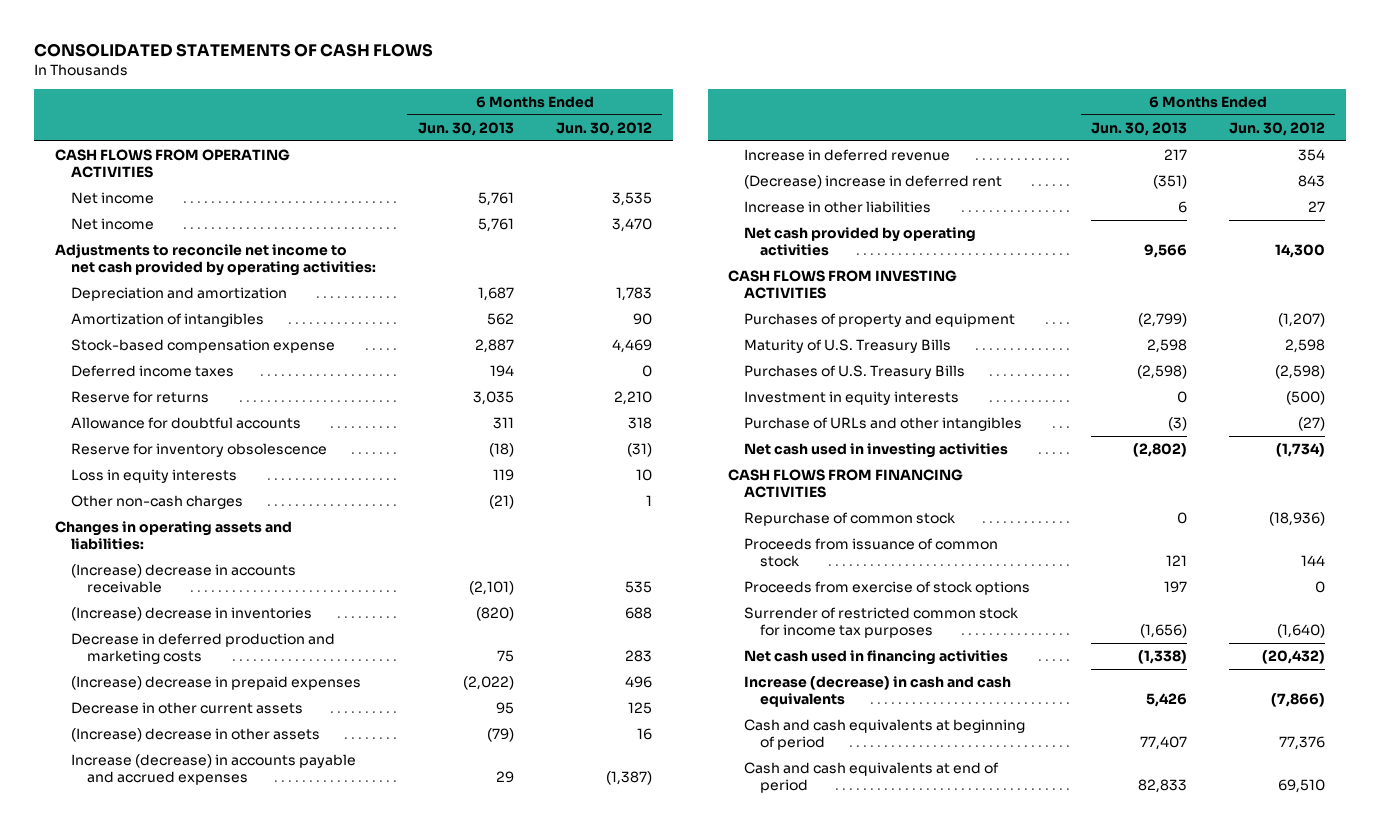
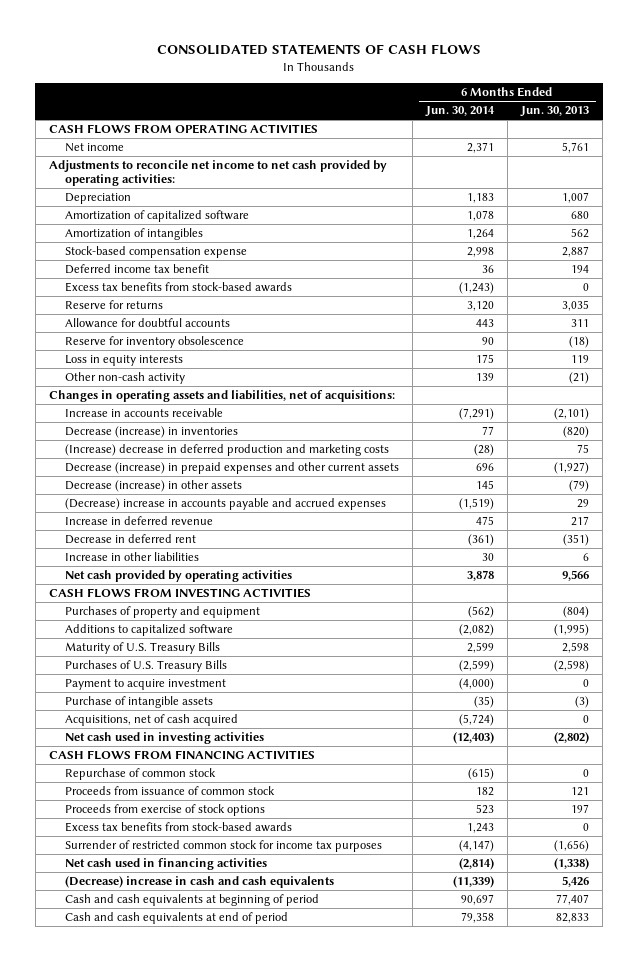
[555,122,652,137] Jun. 30, 2012 -> none
none -> [424,106,495,118] Jun. 30, 2014
[70,218,154,231] Net income -> none
[70,287,287,302] Depreciation and amortization -> [64,193,131,205] Depreciation
[477,287,514,302] 1,687 -> [561,192,589,204] 1,007
none -> [64,210,249,223] Amortization of capitalized software
[70,365,234,378] Deferred income taxes -> [64,264,209,275] Deferred income tax benefit
none -> [64,282,292,293] Excess tax benefits from stock-based awards
[70,702,303,715] Decrease in other current assets -> none
[70,495,243,510] Other non-cash charges -> [64,372,185,385] Other non-cash activity
[55,521,293,550] Changes in operating assets and liabilities: -> [48,390,395,403] Changes in operating assets and liabilities, net of acquisitions:
[70,564,296,593] (Increase) decrease in accounts receivable -> [64,408,223,418] Increase in accounts receivable
[70,607,312,622] (Increase) decrease in inventories -> [64,426,238,439] Decrease (increase) in inventories
[70,633,335,664] Decrease in deferred production and marketing costs -> [64,444,389,457] (Increase) decrease in deferred production and marketing costs
[70,676,361,691] (Increase) decrease in prepaid expenses -> [64,462,399,475] Decrease (increase) in prepaid expenses and other current assets
[462,676,514,691] (2,022) -> [553,462,589,475] (1,927)
[70,728,320,743] (Increase) decrease in other assets -> [64,480,242,493] Decrease (increase) in other assets
[70,754,356,785] Increase (decrease) in accounts payable and accrued expenses -> [64,498,386,511] (Decrease) increase in accounts payable and accrued expenses
[744,175,1003,190] (Decrease) increase in deferred rent -> [64,534,196,545] Decrease in deferred rent
[1137,313,1187,328] (2,799) -> [562,606,589,619] (804)
none -> [64,624,233,637] Additions to capitalized software
[744,391,960,406] Investment in equity interests -> none
none -> [64,679,226,691] Payment to acquire investment
[744,417,1023,432] Purchase of URLs and other intangibles -> [64,696,213,709] Purchase of intangible assets
none -> [64,714,238,727] Acquisitions, net of cash acquired
none -> [64,822,292,833] Excess tax benefits from stock-based awards
[744,676,1012,707] Increase (decrease) in cash and cash equivalents -> [64,876,334,889] (Decrease) increase in cash and cash equivalents

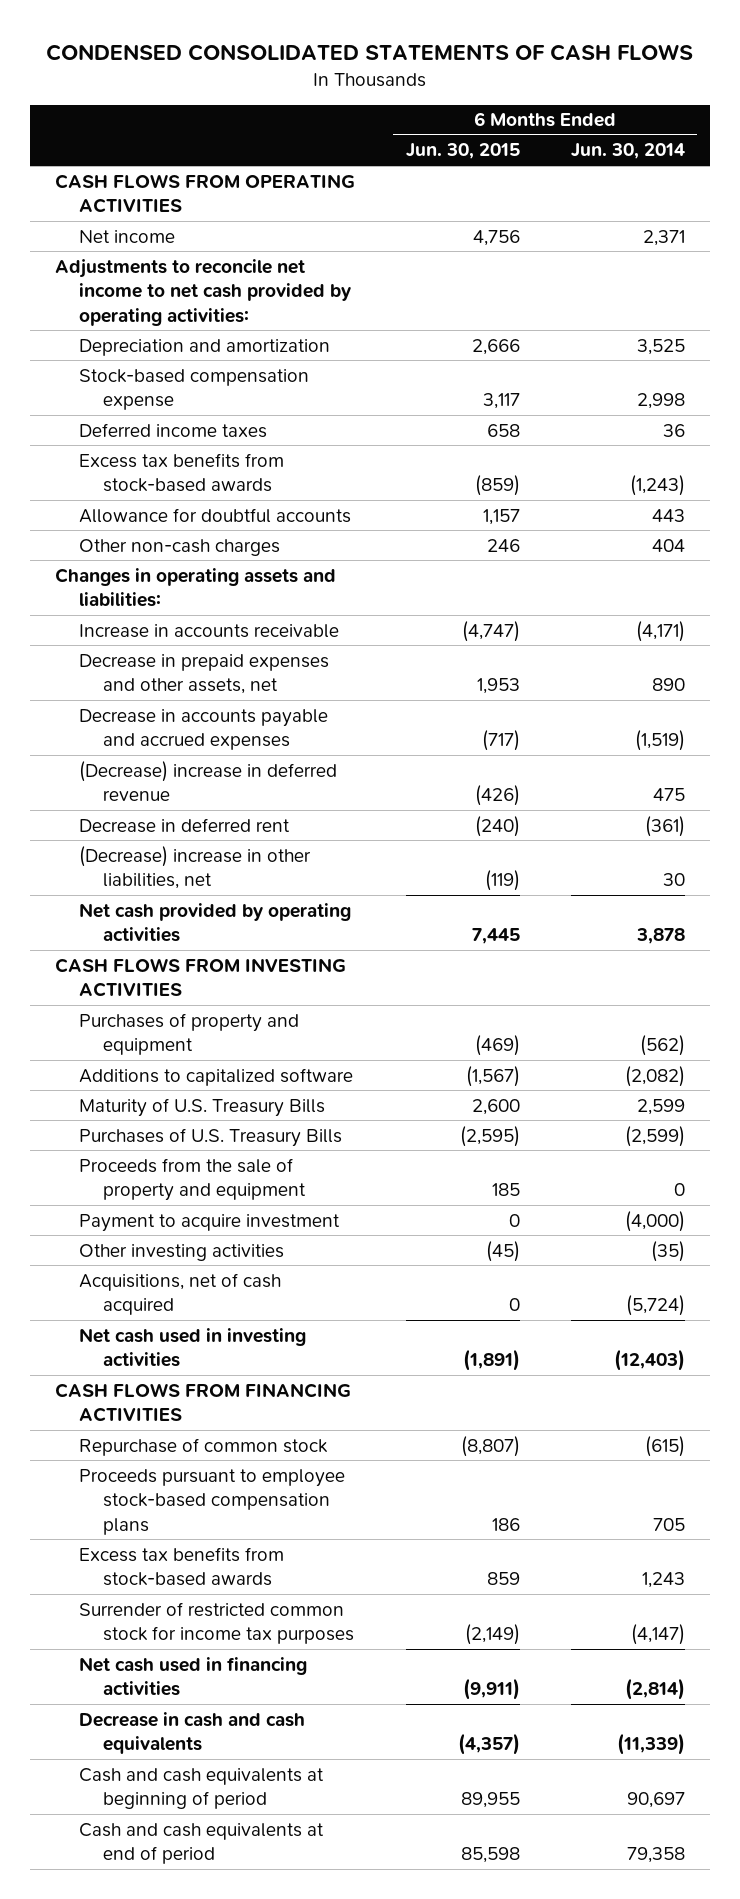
[156,44,481,56] CONSOLIDATED STATEMENTS OF CASH FLOWS -> [46,43,694,61] CONDENSED CONSOLIDATED STATEMENTS OF CASH FLOWS
[519,106,589,118] Jun. 30, 2013 -> none
none -> [406,143,521,160] Jun. 30, 2015
[64,210,249,223] Amortization of capitalized software -> none
[64,228,203,241] Amortization of intangibles -> none
[64,193,131,205] Depreciation -> [79,338,331,356] Depreciation and amortization
[466,193,494,204] 1,183 -> [636,338,685,355] 3,525
[64,264,209,275] Deferred income tax benefit -> [79,422,268,438] Deferred income taxes
[64,300,163,310] Reserve for returns -> none
[64,336,244,349] Reserve for inventory obsolescence -> none
[64,355,183,367] Loss in equity interests -> none
[64,426,238,439] Decrease (increase) in inventories -> none
[64,444,389,457] (Increase) decrease in deferred production and marketing costs -> none
[64,462,399,475] Decrease (increase) in prepaid expenses and other current assets -> none
[64,372,185,385] Other non-cash activity -> [79,538,281,556] Other non-cash charges
[475,373,494,382] 139 -> [651,538,685,552] 404
[48,390,395,403] Changes in operating assets and liabilities, net of acquisitions: -> [55,567,337,608] Changes in operating assets and liabilities:
[458,408,494,421] (7,291) -> [635,620,685,642] (4,171)
[64,480,242,493] Decrease (increase) in other assets -> [79,653,330,695] Decrease in prepaid expenses and other assets, net
[475,480,494,490] 145 -> [651,678,685,692] 890
[64,498,386,511] (Decrease) increase in accounts payable and accrued expenses -> [79,708,329,751] Decrease in accounts payable and accrued expenses
[64,516,213,526] Increase in deferred revenue -> [79,760,338,802] (Decrease) increase in deferred revenue
[64,552,199,562] Increase in other liabilities -> [79,845,312,890] (Decrease) increase in other liabilities, net
none -> [79,1157,307,1202] Proceeds from the sale of property and equipment
[64,696,213,709] Purchase of intangible assets -> none
none -> [79,1243,285,1261] Other investing activities
[64,786,275,796] Proceeds from issuance of common stock -> none
[64,804,265,817] Proceeds from exercise of stock options -> none
none -> [79,1468,346,1535] Proceeds pursuant to employee stock-based compensation plans
[64,876,334,889] (Decrease) increase in cash and cash equivalents -> [79,1711,306,1755] Decrease in cash and cash equivalents

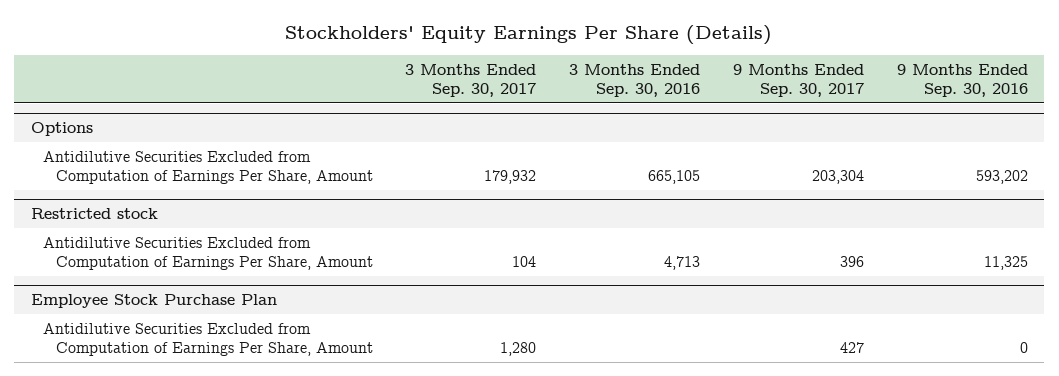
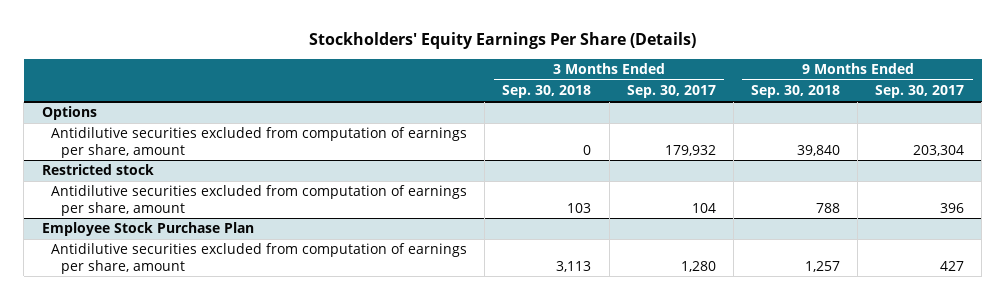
[569,63,701,98] 3 Months Ended Sep. 30, 2016 -> none
[896,63,1028,98] 9 Months Ended Sep. 30, 2016 -> none
none -> [502,85,592,99] Sep. 30, 2018
none -> [750,85,840,99] Sep. 30, 2018
[43,150,373,185] Antidilutive Securities Excluded from Computation of Earnings Per Share, Amount -> [51,127,468,158] Antidilutive securities excluded from computation of earnings per share, amount
[43,236,373,271] Antidilutive Securities Excluded from Computation of Earnings Per Share, Amount -> [51,185,468,216] Antidilutive securities excluded from computation of earnings per share, amount
[43,322,373,357] Antidilutive Securities Excluded from Computation of Earnings Per Share, Amount -> [51,243,468,274] Antidilutive securities excluded from computation of earnings per share, amount

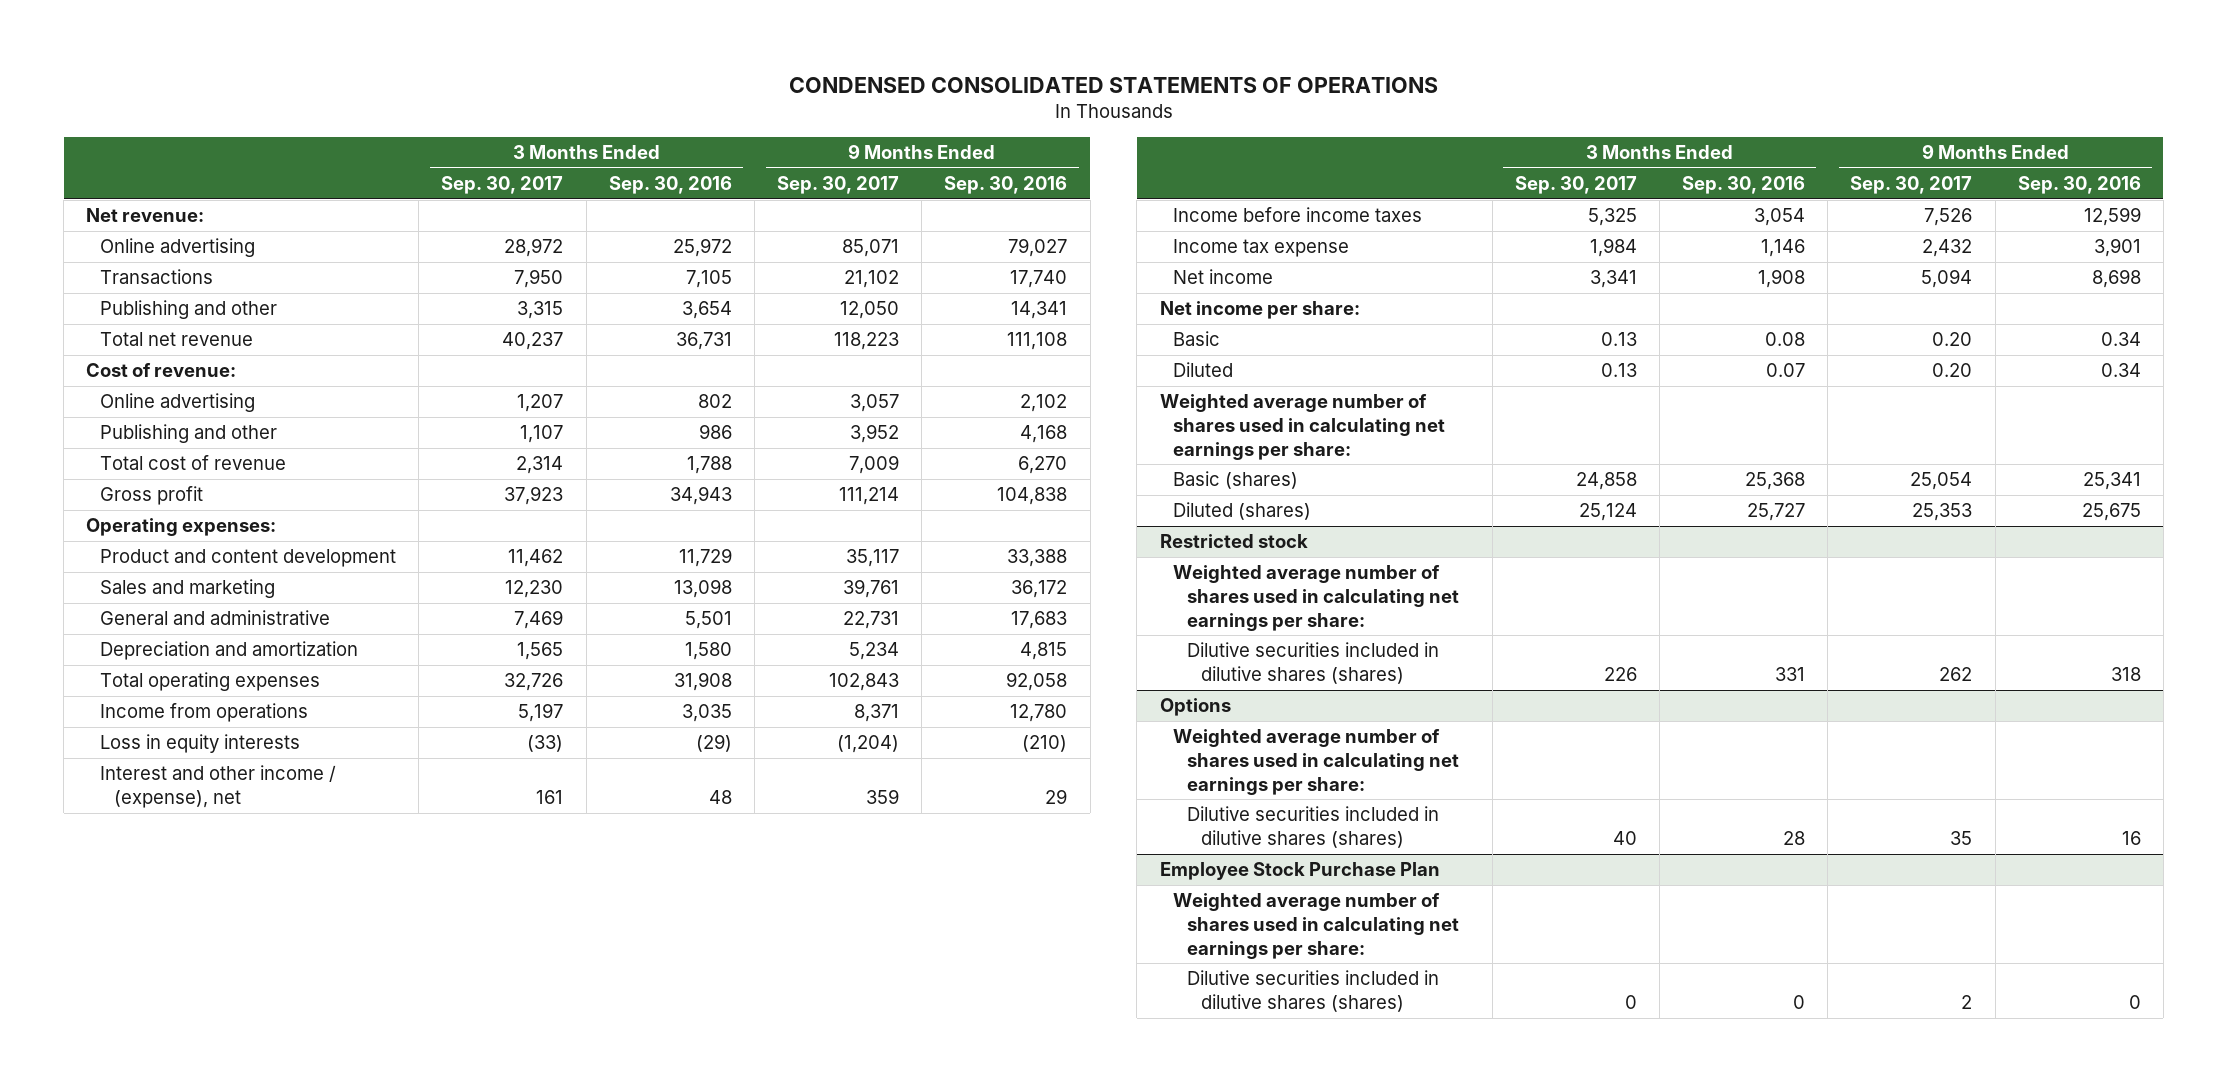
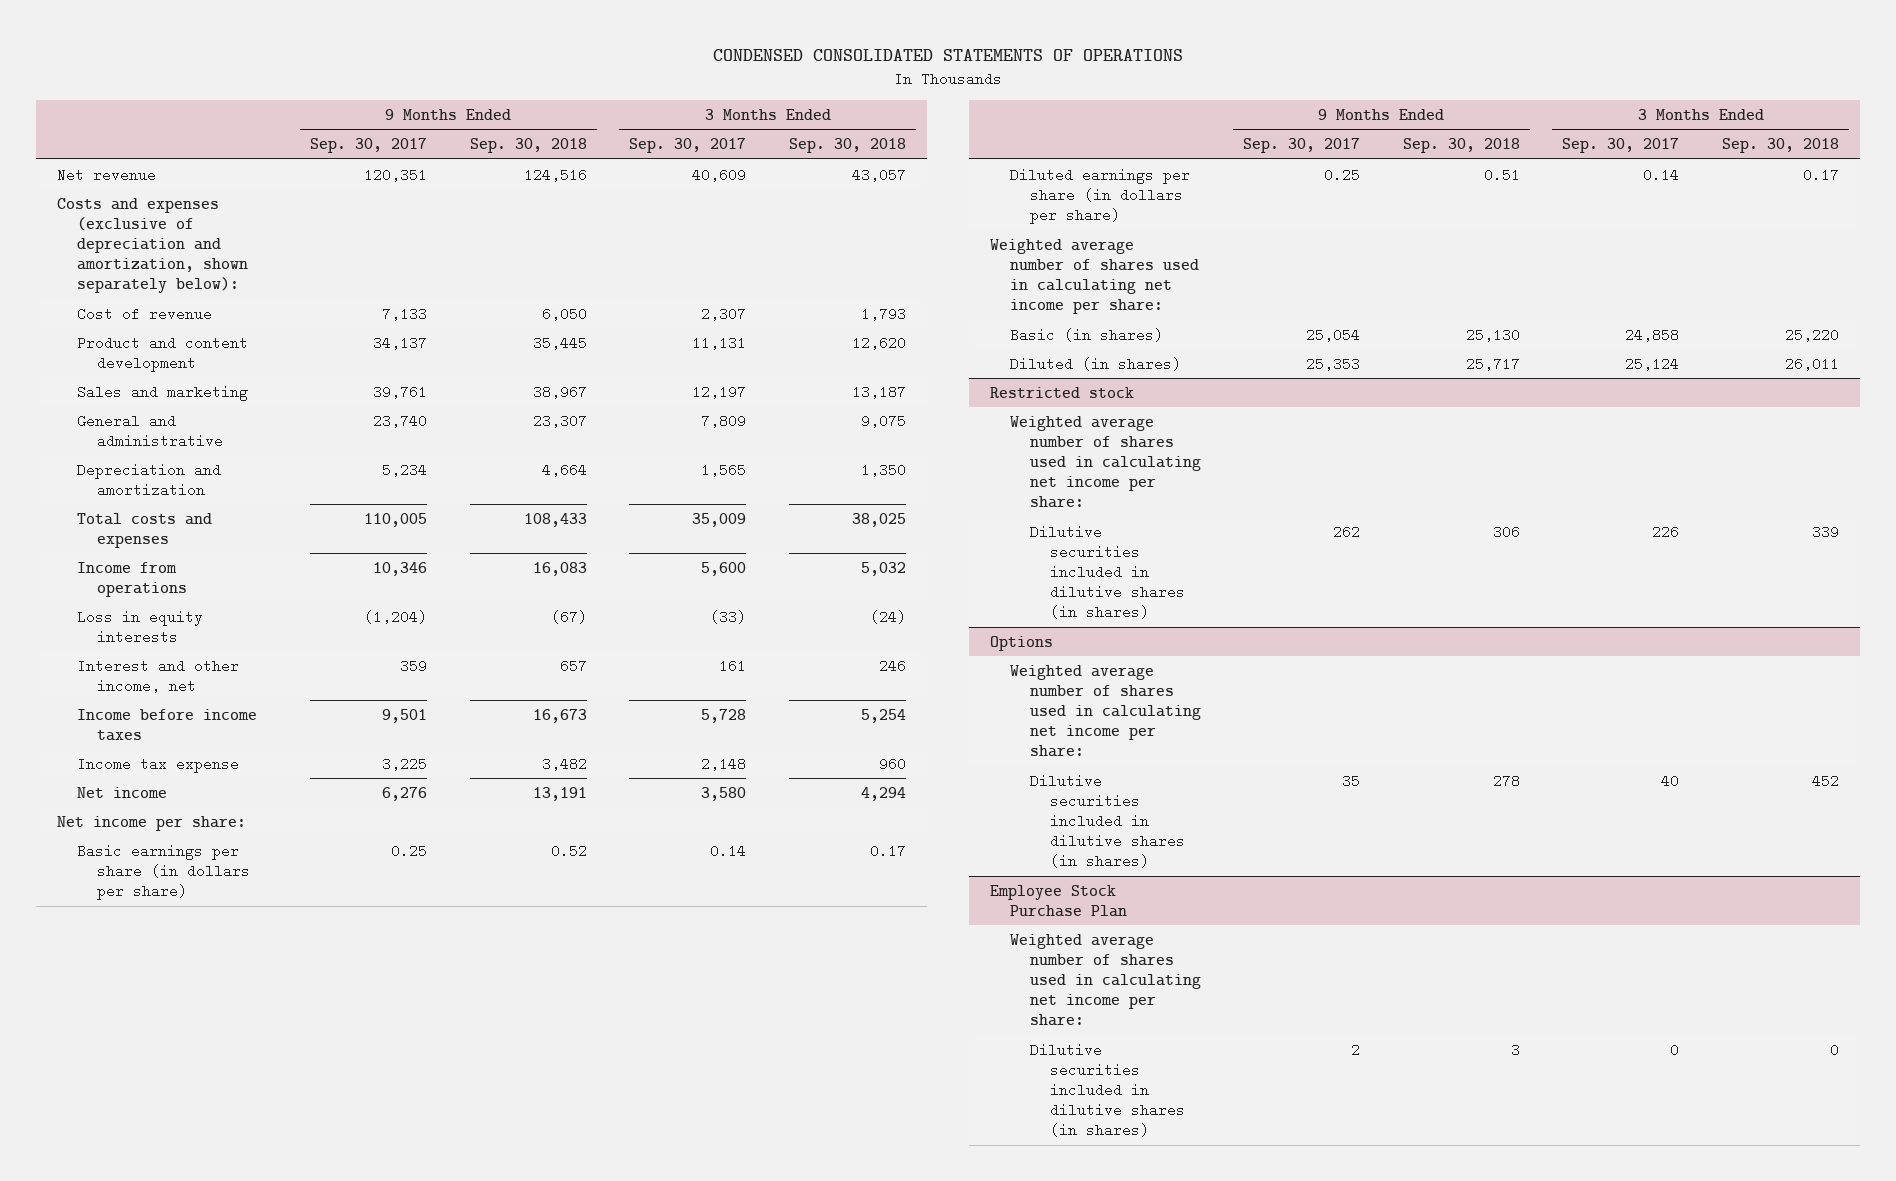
[608,176,732,195] Sep. 30, 2016 -> none
[944,176,1068,195] Sep. 30, 2016 -> none
none -> [469,138,587,154] Sep. 30, 2018
none -> [788,138,906,154] Sep. 30, 2018
[86,208,205,223] Net revenue: -> none
[99,238,255,258] Online advertising -> none
[99,269,213,285] Transactions -> none
[99,300,277,320] Publishing and other -> none
[99,393,255,413] Online advertising -> none
[99,424,277,444] Publishing and other -> none
[99,486,203,506] Gross profit -> none
[86,518,277,537] Operating expenses: -> none
[99,332,253,347] Total net revenue -> [56,167,156,182] Net revenue
[502,332,564,351] 40,237 -> [692,167,747,182] 40,609
[834,332,900,351] 118,223 -> [364,167,428,182] 120,351
[86,363,237,378] Cost of revenue: -> [56,197,248,294] Costs and expenses (exclusive of depreciation and amortization, shown separately below):
[99,455,286,471] Total cost of revenue -> [76,306,212,321] Cost of revenue
[516,456,564,475] 2,314 -> [701,306,747,321] 2,307
[849,455,900,475] 7,009 -> [382,306,428,321] 7,133
[508,549,564,568] 11,462 -> [692,335,747,350] 11,131
[846,549,900,568] 35,117 -> [373,335,428,350] 34,137
[505,580,564,599] 12,230 -> [692,384,747,399] 12,197
[514,610,564,630] 7,469 -> [701,413,747,428] 7,809
[843,611,900,630] 22,731 -> [373,413,428,428] 23,740
[99,672,320,692] Total operating expenses -> [76,512,212,548] Total costs and expenses
[504,673,564,692] 32,726 -> [692,512,747,527] 35,009
[829,673,900,692] 102,843 -> [364,512,428,527] 110,005
[518,703,564,723] 5,197 -> [701,561,747,576] 5,600
[854,704,900,723] 8,371 -> [373,561,428,576] 10,346
[99,765,336,809] Interest and other income / (expense), net -> [76,658,239,693] Interest and other income, net
[1587,208,1637,227] 5,325 -> [701,708,747,723] 5,728
[1924,208,1973,227] 7,526 -> [382,708,428,723] 9,501
[1589,238,1637,258] 1,984 -> [701,756,747,771] 2,148
[1922,239,1973,258] 2,432 -> [382,756,428,771] 3,225
[1589,270,1637,289] 3,341 -> [701,786,747,801] 3,580
[1921,269,1973,289] 5,094 -> [382,786,428,801] 6,276
[1173,331,1221,347] Basic -> none
[1173,362,1234,378] Diluted -> none
none -> [76,843,250,900] Basic earnings per share (in dollars per share)
none -> [1009,167,1190,224] Diluted earnings per share (in dollars per share)
[1159,394,1446,460] Weighted average number of shares used in calculating net earnings per share: -> [989,238,1199,315] Weighted average number of shares used in calculating net income per share:
[1173,471,1299,490] Basic (shares) -> [1009,327,1163,342] Basic (in shares)
[1173,502,1312,521] Diluted (shares) -> [1009,356,1181,371] Diluted (in shares)
[1173,565,1460,631] Weighted average number of shares used in calculating net earnings per share: -> [1009,415,1201,509] Weighted average number of shares used in calculating net income per share:
[1187,642,1440,685] Dilutive securities included in dilutive shares (shares) -> [1029,524,1185,620] Dilutive securities included in dilutive shares (in shares)
[1173,729,1460,795] Weighted average number of shares used in calculating net earnings per share: -> [1009,664,1201,758] Weighted average number of shares used in calculating net income per share:
[1187,806,1440,849] Dilutive securities included in dilutive shares (shares) -> [1029,773,1185,869] Dilutive securities included in dilutive shares (in shares)
[1173,893,1460,959] Weighted average number of shares used in calculating net earnings per share: -> [1009,933,1201,1027] Weighted average number of shares used in calculating net income per share:
[1187,970,1440,1013] Dilutive securities included in dilutive shares (shares) -> [1029,1042,1185,1138] Dilutive securities included in dilutive shares (in shares)

